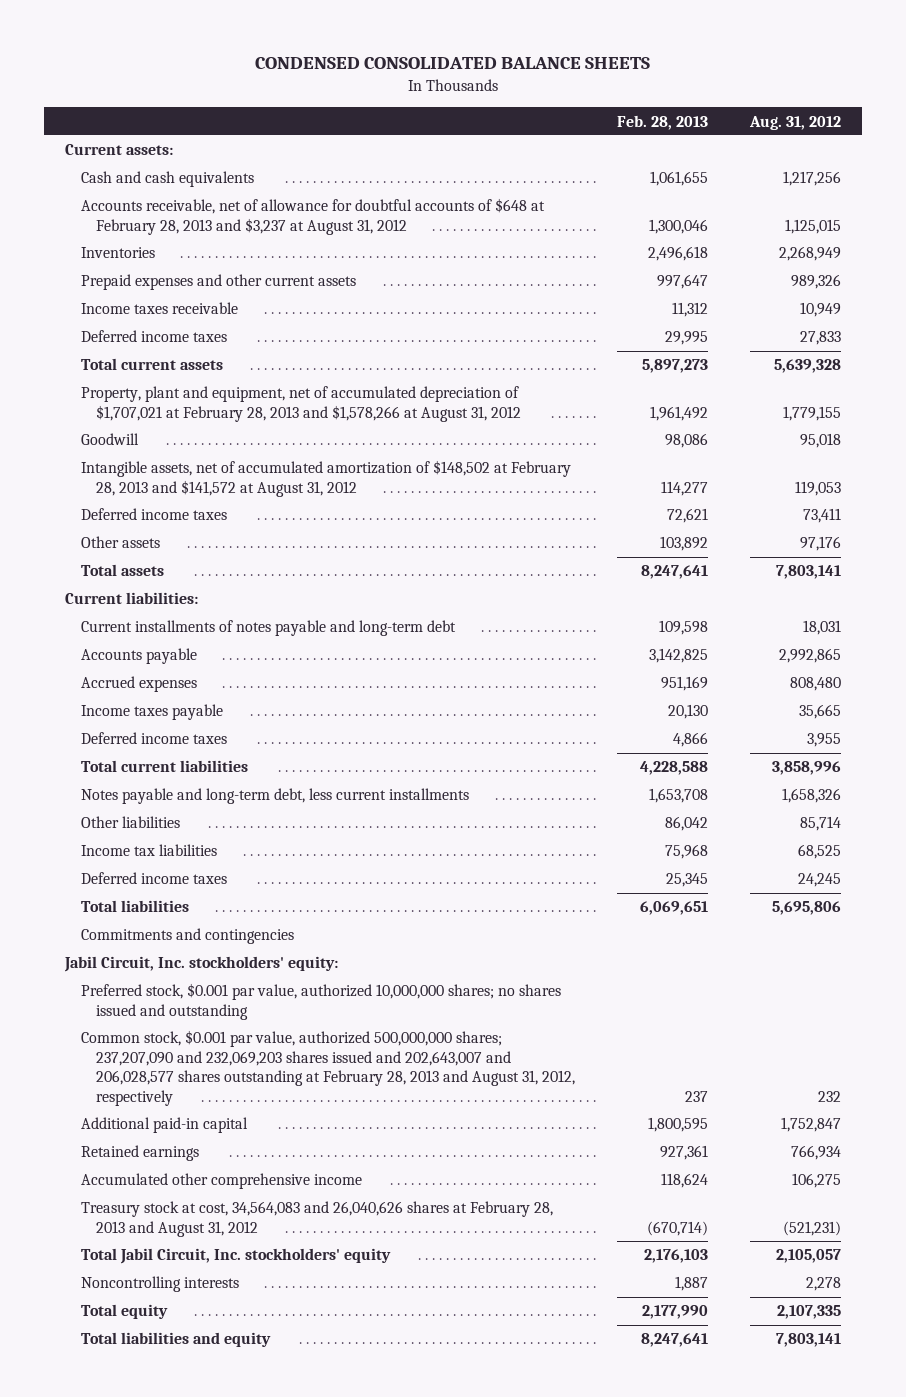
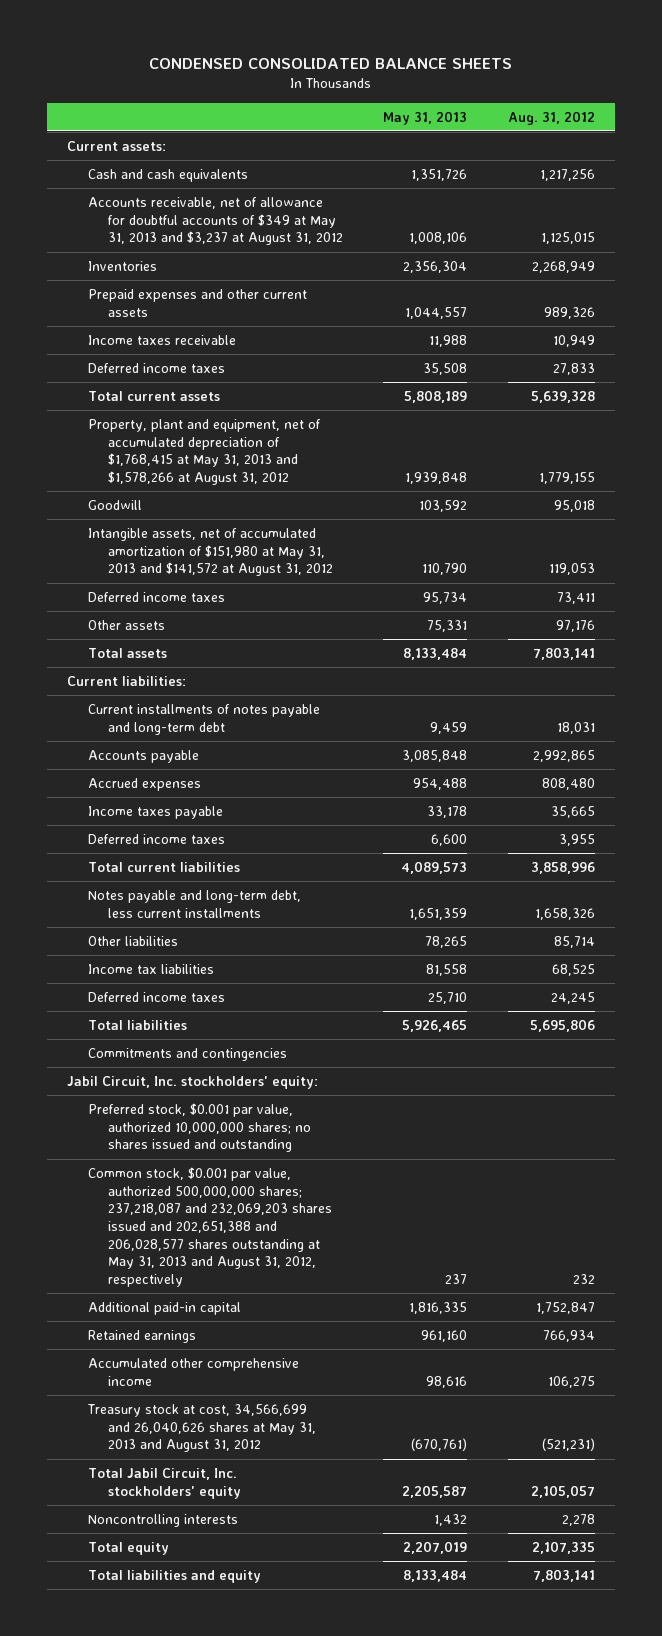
[617,114,709,130] Feb. 28, 2013 -> none
none -> [383,110,468,125] May 31, 2013
[80,198,545,235] Accounts receivable, net of allowance for doubtful accounts of $648 at February 28, 2013 and $3,237 at August 31, 2012 -> [87,197,344,246] Accounts receivable, net of allowance for doubtful accounts of $349 at May 31, 2013 and $3,237 at August 31, 2012
[80,386,522,422] Property, plant and equipment, net of accumulated depreciation of $1,707,021 at February 28, 2013 and $1,578,266 at August 31, 2012 -> [87,419,321,485] Property, plant and equipment, net of accumulated depreciation of $1,768,415 at May 31, 2013 and $1,578,266 at August 31, 2012
[80,460,571,497] Intangible assets, net of accumulated amortization of $148,502 at February 28, 2013 and $141,572 at August 31, 2012 -> [87,528,334,577] Intangible assets, net of accumulated amortization of $151,980 at May 31, 2013 and $141,572 at August 31, 2012
[80,1030,576,1106] Common stock, $0.001 par value, authorized 500,000,000 shares; 237,207,090 and 232,069,203 shares issued and 202,643,007 and 206,028,577 shares outstanding at February 28, 2013 and August 31, 2012, respectively -> [87,1167,333,1287] Common stock, $0.001 par value, authorized 500,000,000 shares; 237,218,087 and 232,069,203 shares issued and 202,651,388 and 206,028,577 shares outstanding at May 31, 2013 and August 31, 2012, respectively
[80,1201,553,1237] Treasury stock at cost, 34,564,083 and 26,040,626 shares at February 28, 2013 and August 31, 2012 -> [86,1404,317,1453] Treasury stock at cost, 34,566,699 and 26,040,626 shares at May 31, 2013 and August 31, 2012

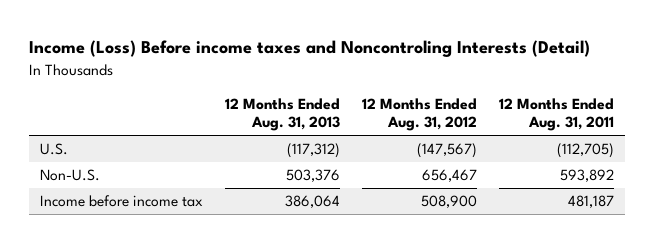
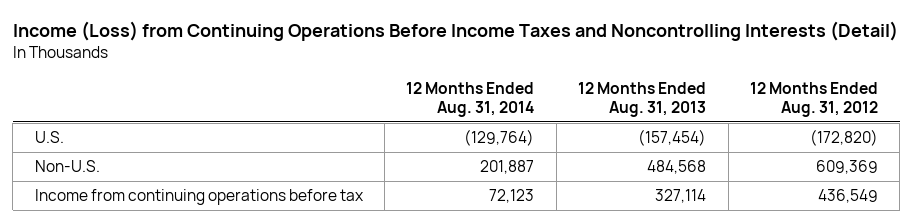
[29,40,591,58] Income (Loss) Before income taxes and Noncontroling Interests (Detail) -> [12,20,898,41] Income (Loss) from Continuing Operations Before Income Taxes and Noncontrolling Interests (Detail)
[498,97,614,132] 12 Months Ended Aug. 31, 2011 -> none
none -> [406,81,535,118] 12 Months Ended Aug. 31, 2014
[286,143,340,159] (117,312) -> [638,129,707,147] (157,454)
[416,143,477,159] (147,567) -> [810,129,879,147] (172,820)
[285,169,340,183] 503,376 -> [647,160,707,175] 484,568
[421,169,477,183] 656,467 -> [816,160,879,175] 609,369
[39,195,203,208] Income before income tax -> [34,189,364,206] Income from continuing operations before tax
[284,195,340,209] 386,064 -> [655,189,707,204] 327,114
[420,195,477,209] 508,900 -> [818,189,879,204] 436,549

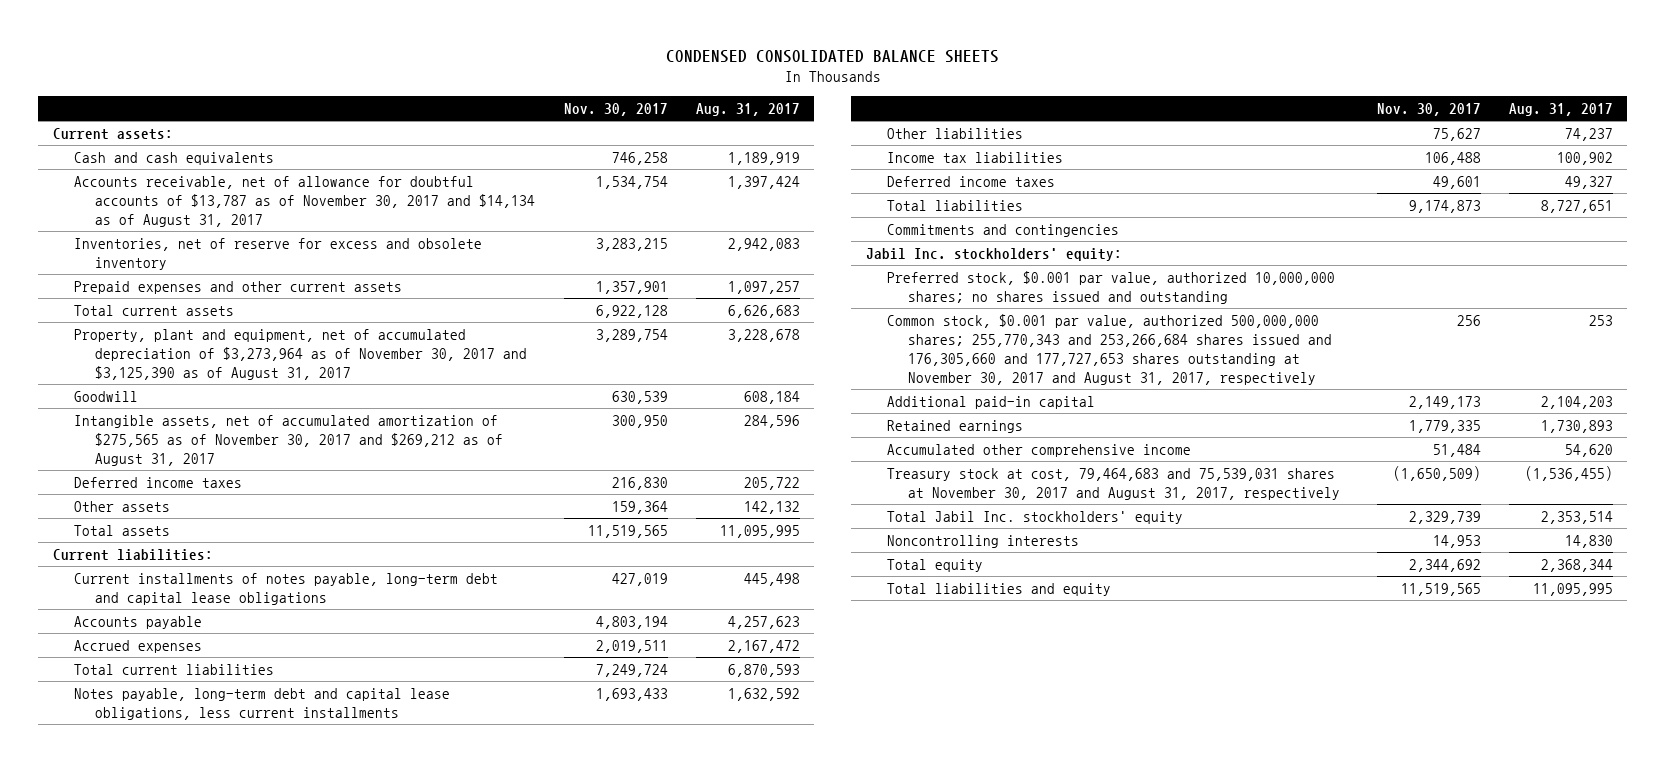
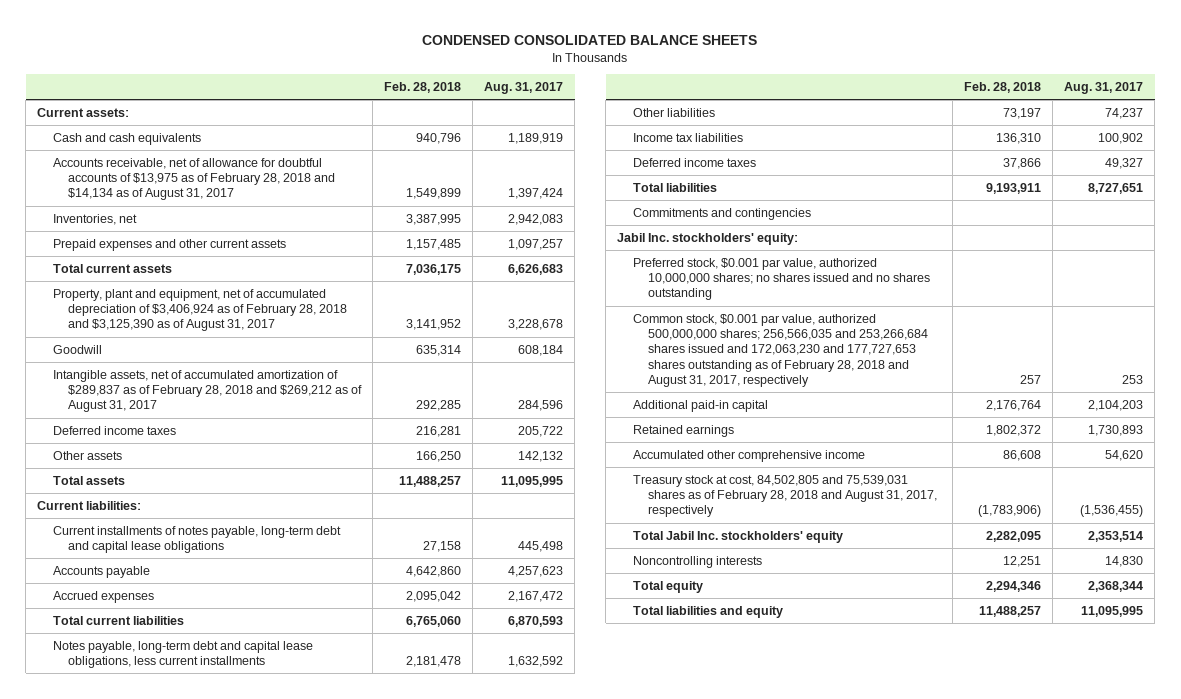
[563,102,668,116] Nov. 30, 2017 -> none
none -> [384,81,462,93] Feb. 28, 2018
[73,175,536,227] Accounts receivable, net of allowance for doubtful accounts of $13,787 as of November 30, 2017 and $14,134 as of August 31, 2017 -> [52,157,336,201] Accounts receivable, net of allowance for doubtful accounts of $13,975 as of February 28, 2018 and $14,134 as of August 31, 2017
[73,237,482,270] Inventories, net of reserve for excess and obsolete inventory -> [52,213,137,225] Inventories, net
[73,328,528,380] Property, plant and equipment, net of accumulated depreciation of $3,273,964 as of November 30, 2017 and $3,125,390 as of August 31, 2017 -> [52,288,348,332] Property, plant and equipment, net of accumulated depreciation of $3,406,924 as of February 28, 2018 and $3,125,390 as of August 31, 2017
[73,414,504,466] Intangible assets, net of accumulated amortization of $275,565 as of November 30, 2017 and $269,212 as of August 31, 2017 -> [52,369,363,413] Intangible assets, net of accumulated amortization of $289,837 as of February 28, 2018 and $269,212 as of August 31, 2017
[886,270,1335,304] Preferred stock, $0.001 par value, authorized 10,000,000 shares; no shares issued and outstanding -> [632,257,931,301] Preferred stock, $0.001 par value, authorized 10,000,000 shares; no shares issued and no shares outstanding
[886,313,1333,385] Common stock, $0.001 par value, authorized 500,000,000 shares; 255,770,343 and 253,266,684 shares issued and 176,305,660 and 177,727,653 shares outstanding at November 30, 2017 and August 31, 2017, respectively -> [632,313,929,388] Common stock, $0.001 par value, authorized 500,000,000 shares; 256,566,035 and 253,266,684 shares issued and 172,063,230 and 177,727,653 shares outstanding as of February 28, 2018 and August 31, 2017, respectively
[886,467,1341,500] Treasury stock at cost, 79,464,683 and 75,539,031 shares at November 30, 2017 and August 31, 2017, respectively -> [632,474,938,518] Treasury stock at cost, 84,502,805 and 75,539,031 shares as of February 28, 2018 and August 31, 2017, respectively

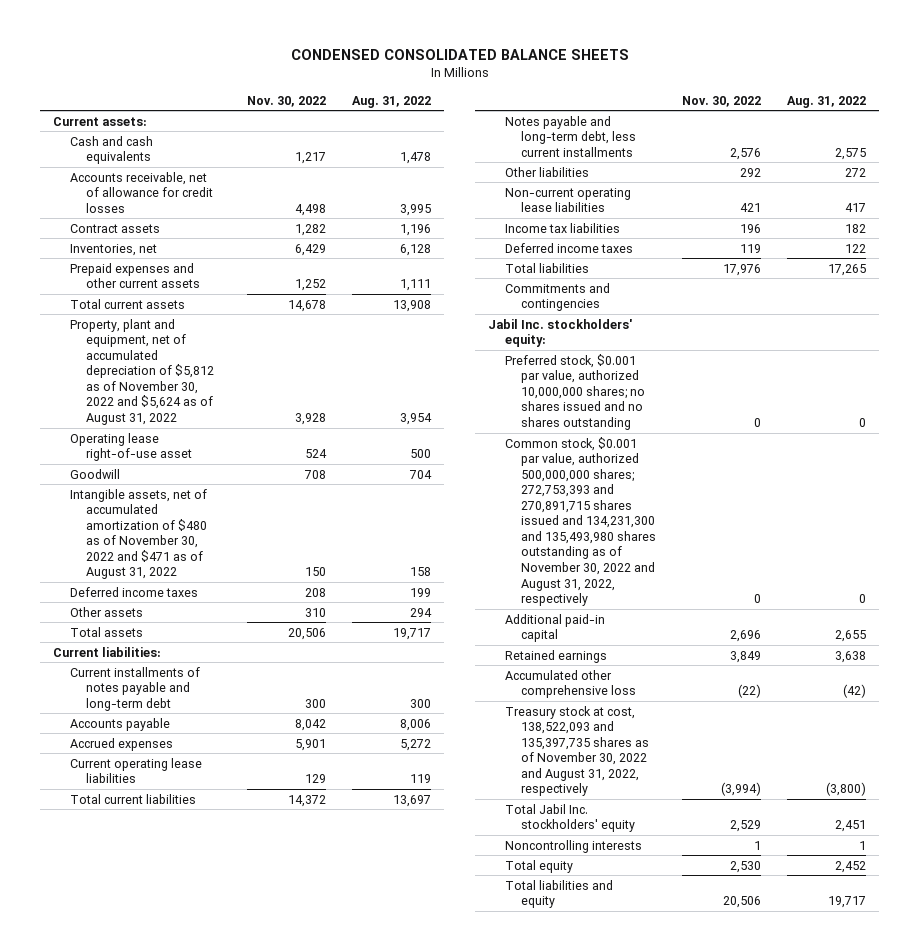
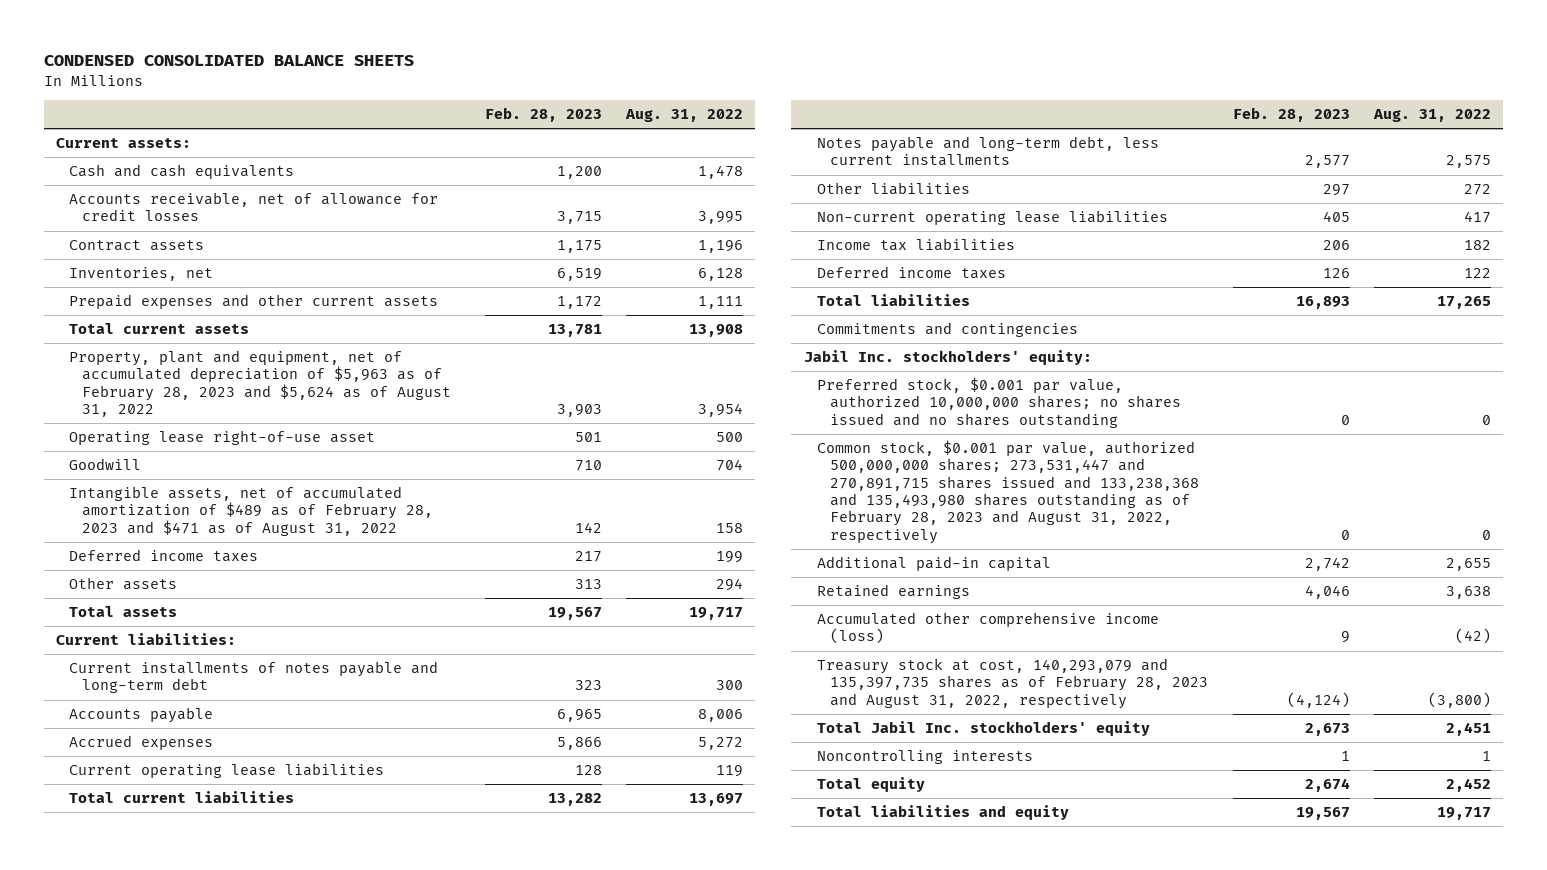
[246,95,326,107] Nov. 30, 2022 -> none
none -> [484,107,602,123] Feb. 28, 2023
[69,318,214,425] Property, plant and equipment, net of accumulated depreciation of $5,812 as of November 30, 2022 and $5,624 as of August 31, 2022 -> [69,350,452,418] Property, plant and equipment, net of accumulated depreciation of $5,963 as of February 28, 2023 and $5,624 as of August 31, 2022
[69,488,207,580] Intangible assets, net of accumulated amortization of $480 as of November 30, 2022 and $471 as of August 31, 2022 -> [69,486,434,536] Intangible assets, net of accumulated amortization of $489 as of February 28, 2023 and $471 as of August 31, 2022
[504,436,657,607] Common stock, $0.001 par value, authorized 500,000,000 shares; 272,753,393 and 270,891,715 shares issued and 134,231,300 and 135,493,980 shares outstanding as of November 30, 2022 and August 31, 2022, respectively -> [816,440,1200,544] Common stock, $0.001 par value, authorized 500,000,000 shares; 273,531,447 and 270,891,715 shares issued and 133,238,368 and 135,493,980 shares outstanding as of February 28, 2023 and August 31, 2022, respectively
[504,669,637,699] Accumulated other comprehensive loss -> [816,612,1159,645] Accumulated other comprehensive income (loss)
[504,705,650,797] Treasury stock at cost, 138,522,093 and 135,397,735 shares as of November 30, 2022 and August 31, 2022, respectively -> [816,658,1209,709] Treasury stock at cost, 140,293,079 and 135,397,735 shares as of February 28, 2023 and August 31, 2022, respectively

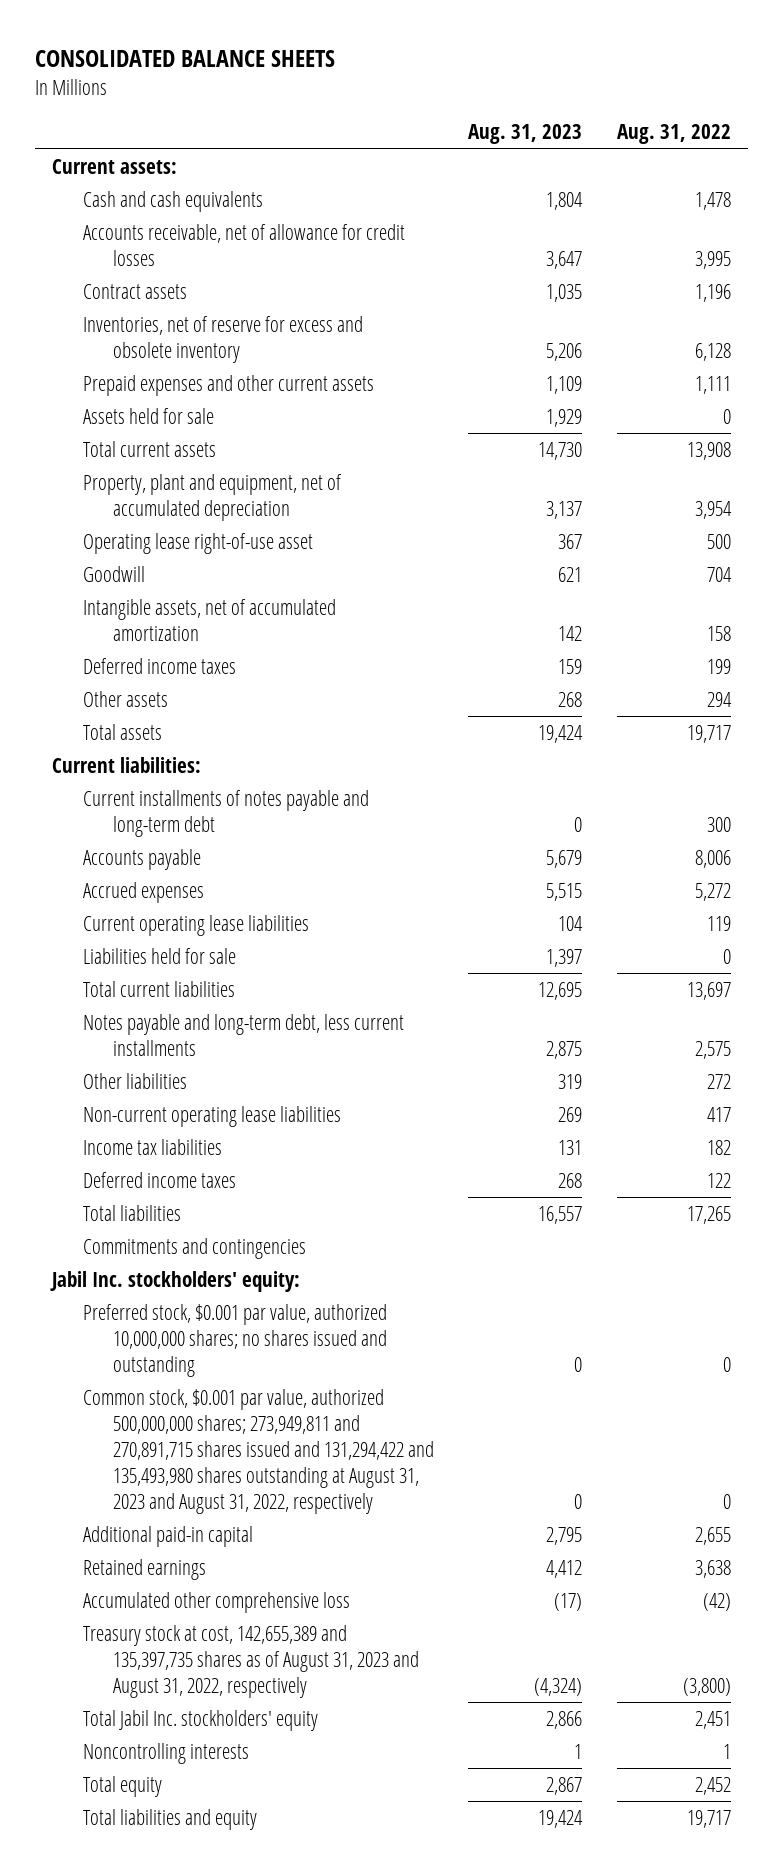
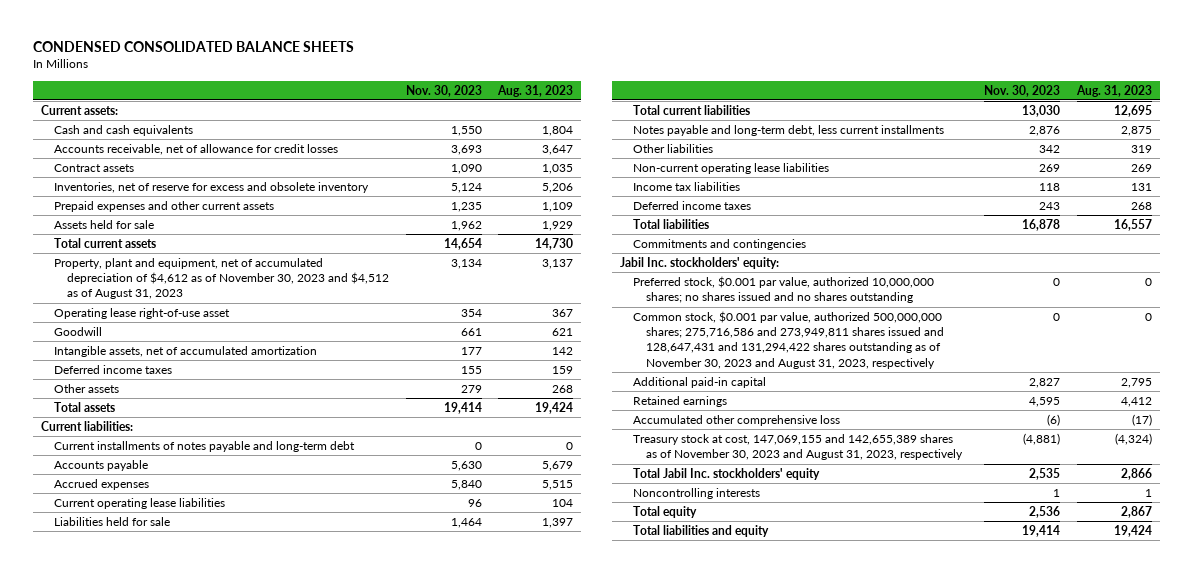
[34,49,335,67] CONSOLIDATED BALANCE SHEETS -> [33,41,355,53] CONDENSED CONSOLIDATED BALANCE SHEETS
[616,124,731,145] Aug. 31, 2022 -> none
none -> [405,84,482,97] Nov. 30, 2023
[82,473,342,521] Property, plant and equipment, net of accumulated depreciation -> [54,258,390,300] Property, plant and equipment, net of accumulated depreciation of $4,612 as of November 30, 2023 and $4,512 as of August 31, 2023
[82,1303,388,1377] Preferred stock, $0.001 par value, authorized 10,000,000 shares; no shares issued and outstanding -> [632,276,934,304] Preferred stock, $0.001 par value, authorized 10,000,000 shares; no shares issued and no shares outstanding
[82,1388,435,1514] Common stock, $0.001 par value, authorized 500,000,000 shares; 273,949,811 and 270,891,715 shares issued and 131,294,422 and 135,493,980 shares outstanding at August 31, 2023 and August 31, 2022, respectively -> [632,311,944,369] Common stock, $0.001 par value, authorized 500,000,000 shares; 275,716,586 and 273,949,811 shares issued and 128,647,431 and 131,294,422 shares outstanding as of November 30, 2023 and August 31, 2023, respectively
[82,1624,420,1698] Treasury stock at cost, 142,655,389 and 135,397,735 shares as of August 31, 2023 and August 31, 2022, respectively -> [632,434,963,461] Treasury stock at cost, 147,069,155 and 142,655,389 shares as of November 30, 2023 and August 31, 2023, respectively

